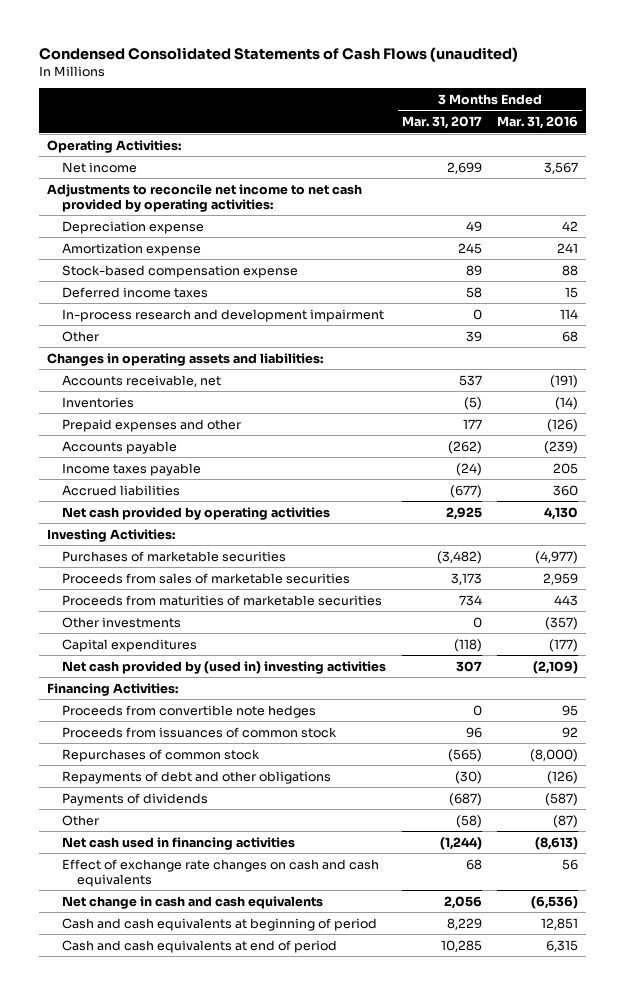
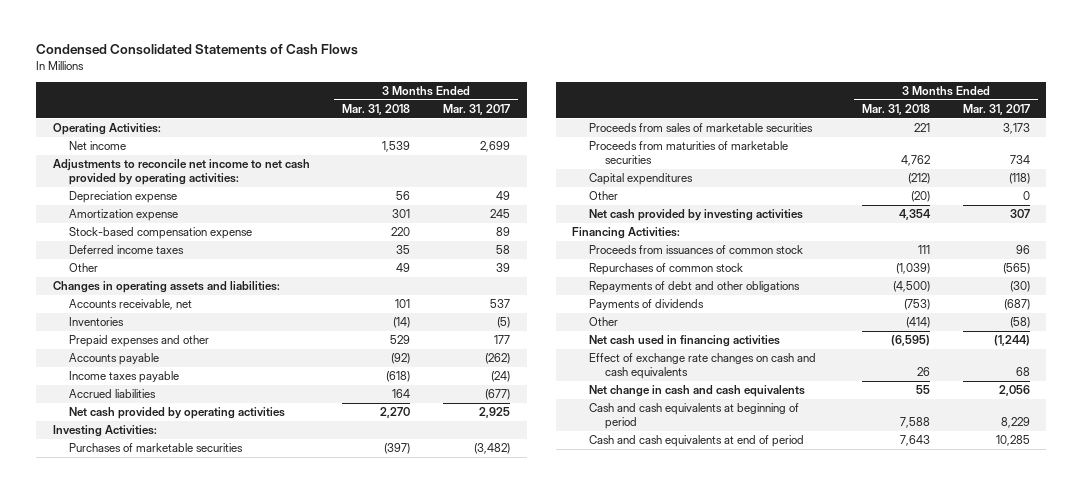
[38,46,518,62] Condensed Consolidated Statements of Cash Flows (unaudited) -> [36,44,359,56] Condensed Consolidated Statements of Cash Flows
[497,116,579,130] Mar. 31, 2016 -> none
none -> [342,103,411,115] Mar. 31, 2018
[62,308,385,322] In-process research and development impairment -> none
[62,616,182,628] Other investments -> none
none -> [588,191,618,201] Other
[62,660,387,674] Net cash provided by (used in) investing activities -> [588,209,803,222] Net cash provided by investing activities
[62,704,317,718] Proceeds from convertible note hedges -> none

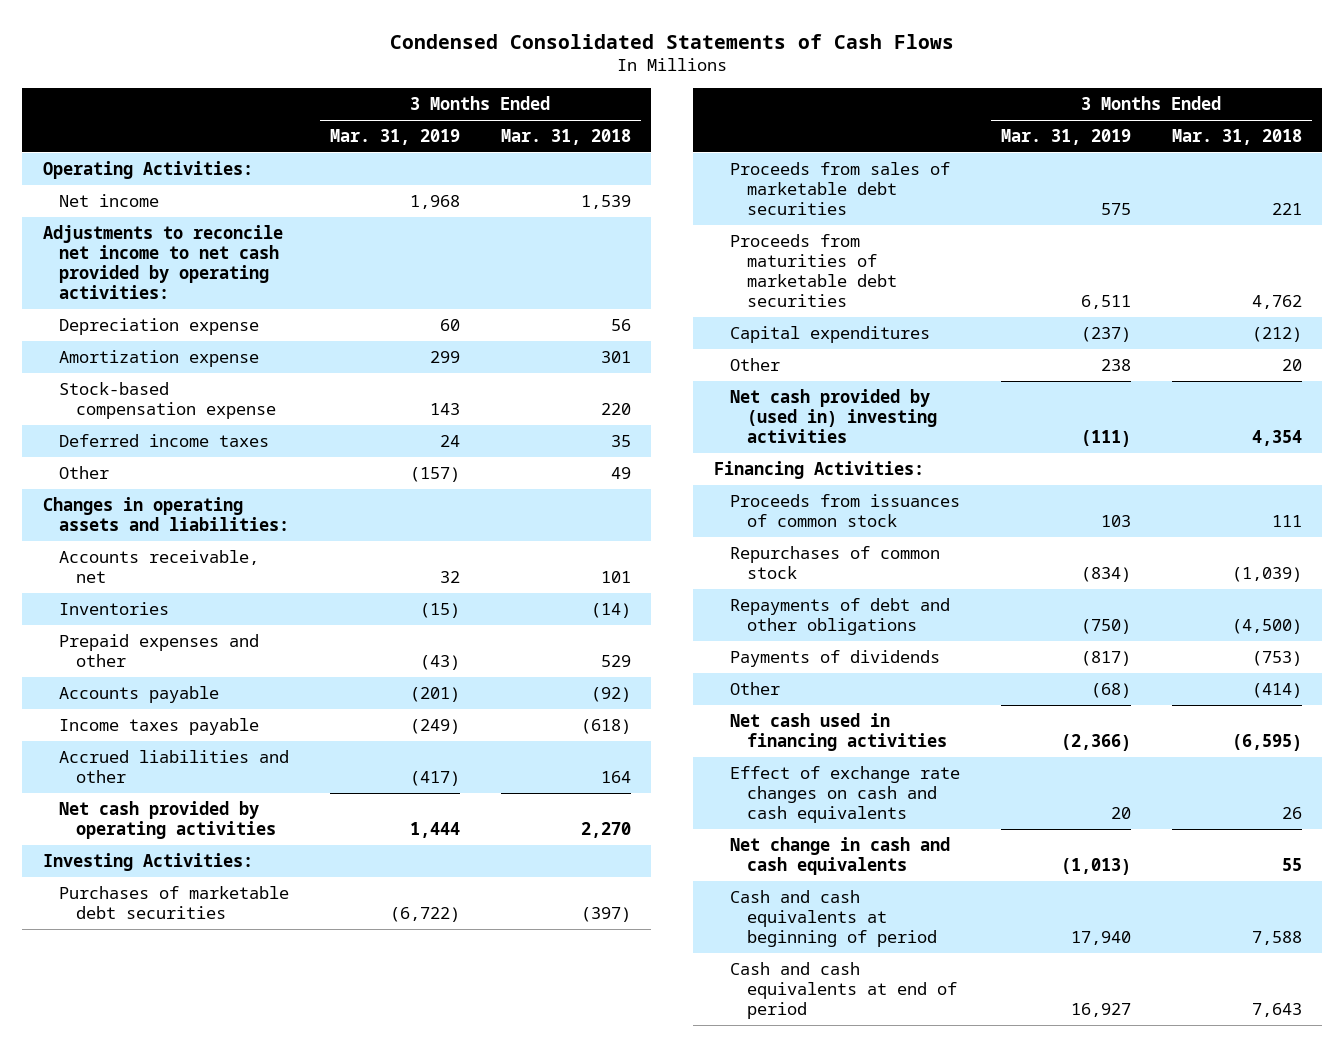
[443,103,511,115] Mar. 31, 2017 -> none
none -> [330,129,461,146] Mar. 31, 2019
[69,389,157,399] Accrued liabilities -> [59,749,290,784] Accrued liabilities and other
[69,443,244,453] Purchases of marketable securities -> [59,885,290,920] Purchases of marketable debt securities
[588,123,813,133] Proceeds from sales of marketable securities -> [730,161,951,216] Proceeds from sales of marketable debt securities
[588,141,788,165] Proceeds from maturities of marketable securities -> [730,233,898,308] Proceeds from maturities of marketable debt securities
[910,191,930,203] (20) -> [1281,358,1302,371] 20
[588,209,803,222] Net cash provided by investing activities -> [730,388,938,444] Net cash provided by (used in) investing activities

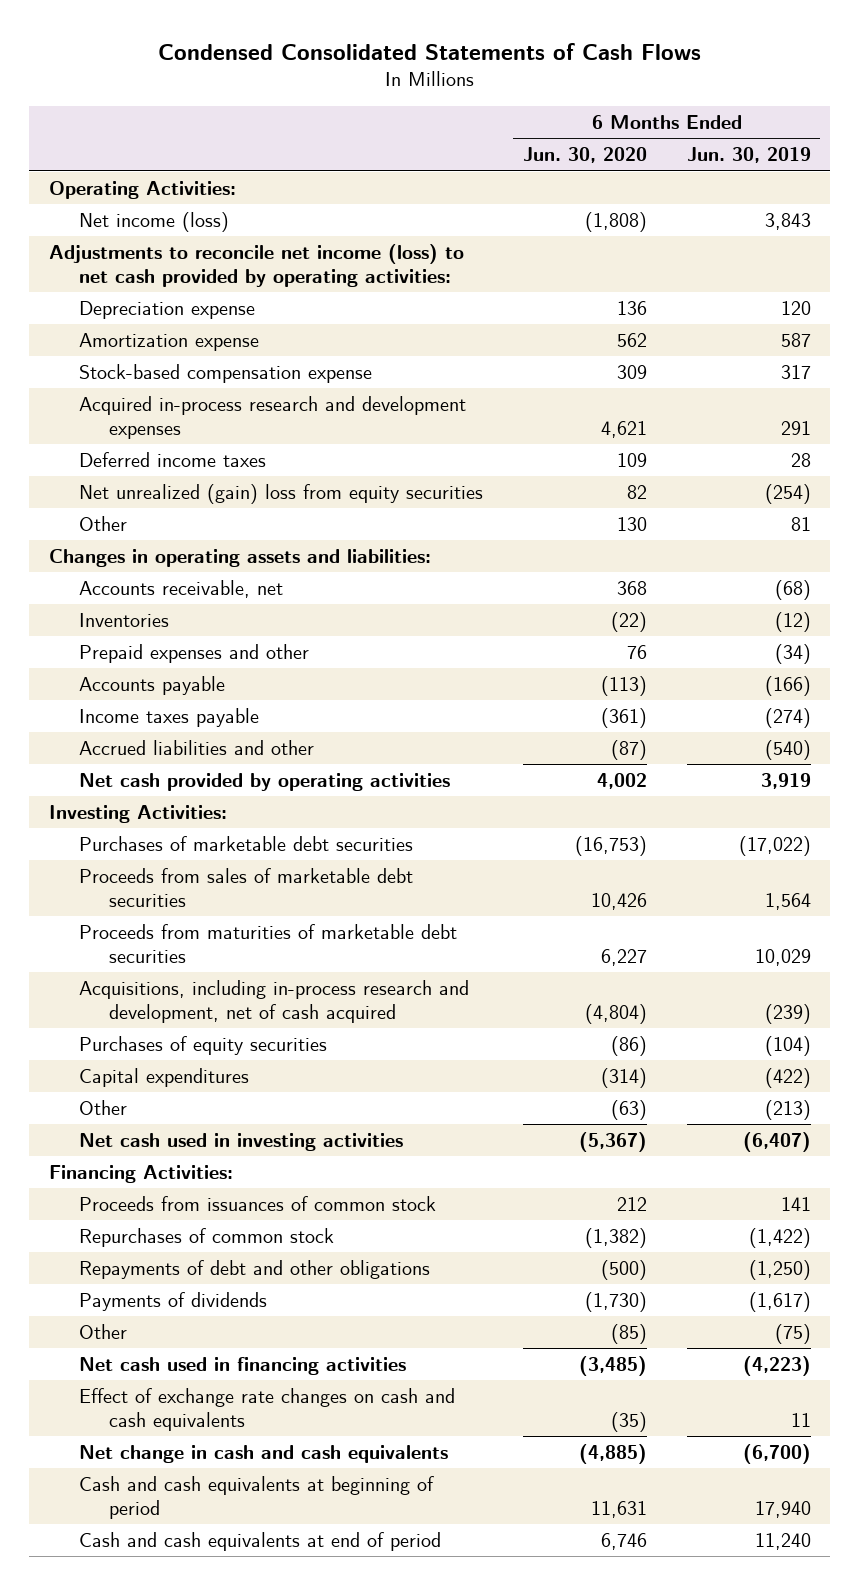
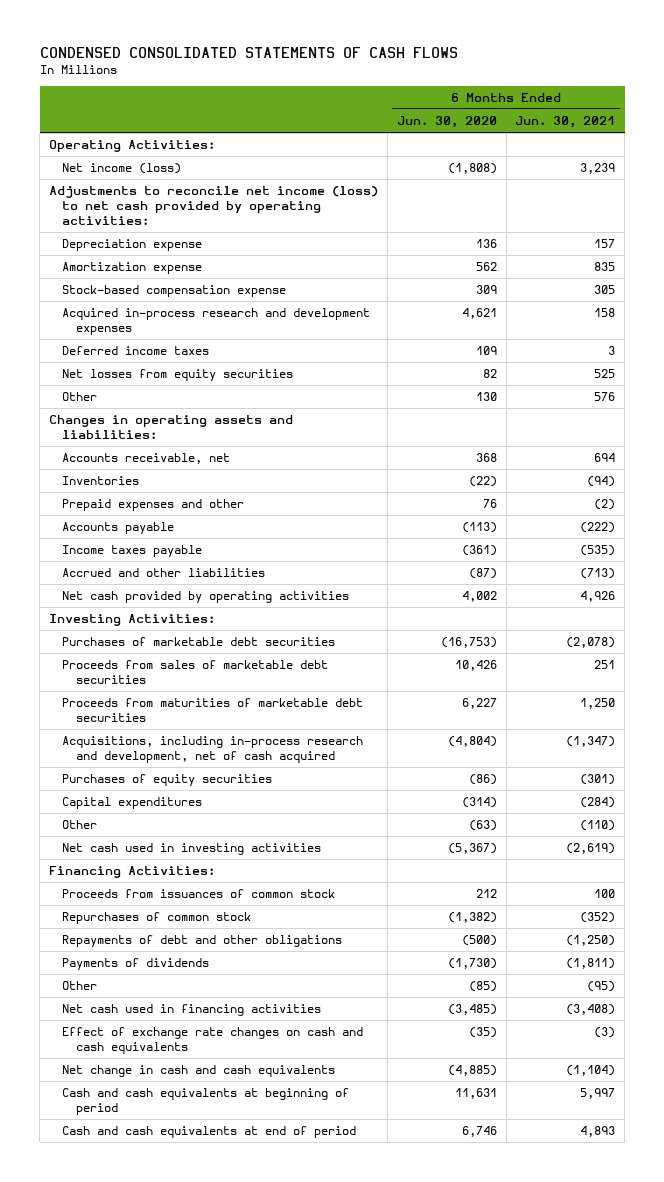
[157,42,701,60] Condensed Consolidated Statements of Cash Flows -> [39,46,458,58] CONDENSED CONSOLIDATED STATEMENTS OF CASH FLOWS
[686,147,811,164] Jun. 30, 2019 -> none
none -> [515,116,616,129] Jun. 30, 2021
[78,484,483,505] Net unrealized (gain) loss from equity securities -> [62,369,294,382] Net losses from equity securities
[78,740,314,756] Accrued liabilities and other -> [62,568,266,578] Accrued and other liabilities

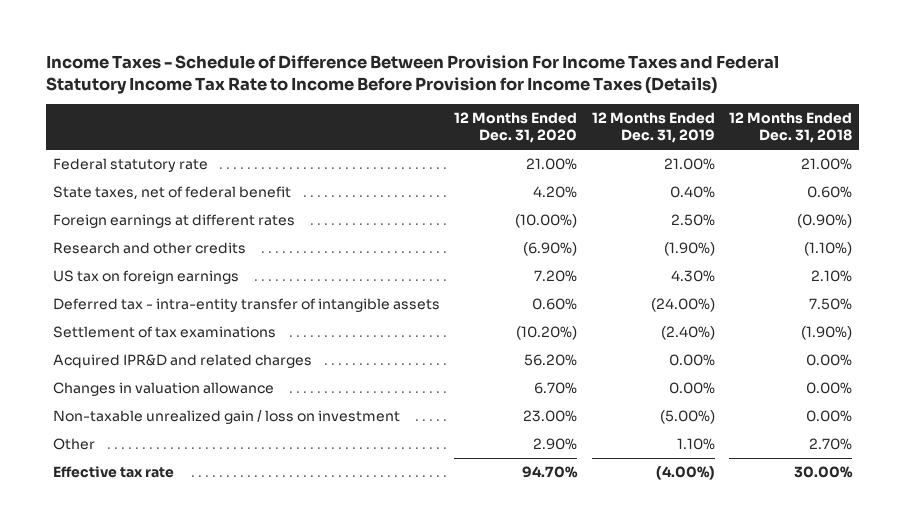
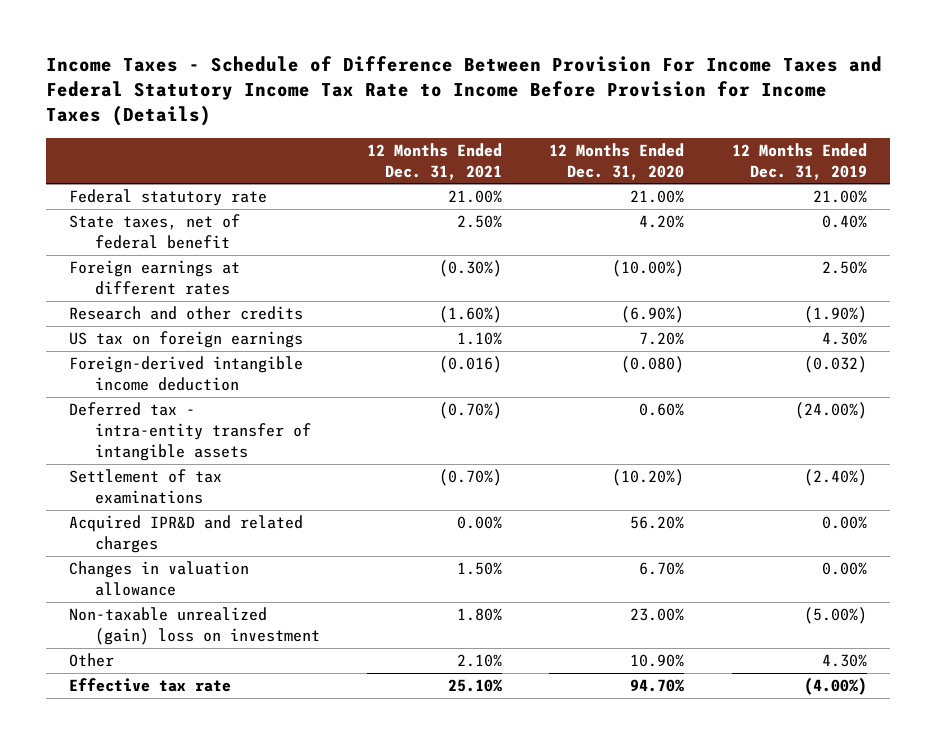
[728,112,852,144] 12 Months Ended Dec. 31, 2018 -> none
none -> [367,142,503,180] 12 Months Ended Dec. 31, 2021
none -> [69,356,304,392] Foreign-derived intangible income deduction
[53,410,401,425] Non-taxable unrealized gain / loss on investment -> [69,607,321,646] Non-taxable unrealized (gain) loss on investment
[533,438,578,451] 2.90% -> [630,654,685,668] 10.90%
[676,438,715,451] 1.10% -> [821,654,867,668] 4.30%

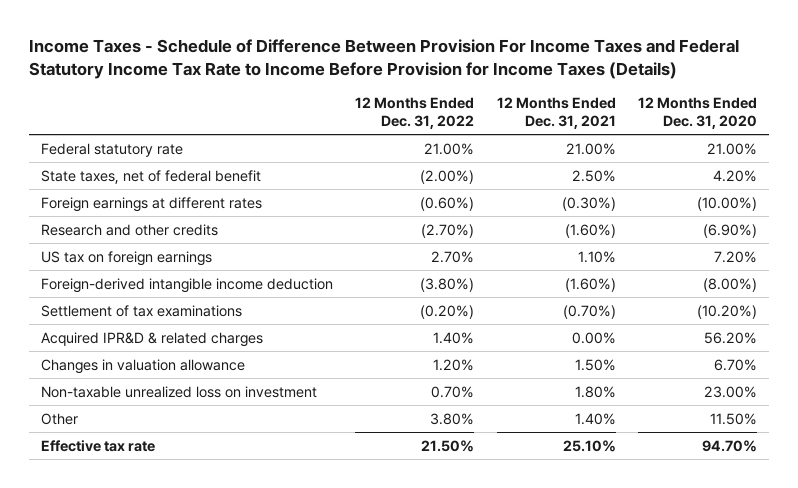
[731,142,867,180] 12 Months Ended Dec. 31, 2019 -> none
none -> [355,97,475,129] 12 Months Ended Dec. 31, 2022
[69,402,312,462] Deferred tax - intra-entity transfer of intangible assets -> none
[439,356,503,374] (0.016) -> [564,277,616,292] (1.60%)
[621,356,685,374] (0.080) -> [703,277,758,292] (8.00%)
[69,515,304,554] Acquired IPR&D and related charges -> [40,331,263,347] Acquired IPR&D & related charges
[69,607,321,646] Non-taxable unrealized (gain) loss on investment -> [40,385,317,398] Non-taxable unrealized loss on investment
[457,654,503,668] 2.10% -> [574,412,616,425] 1.40%
[630,654,685,668] 10.90% -> [710,412,758,425] 11.50%

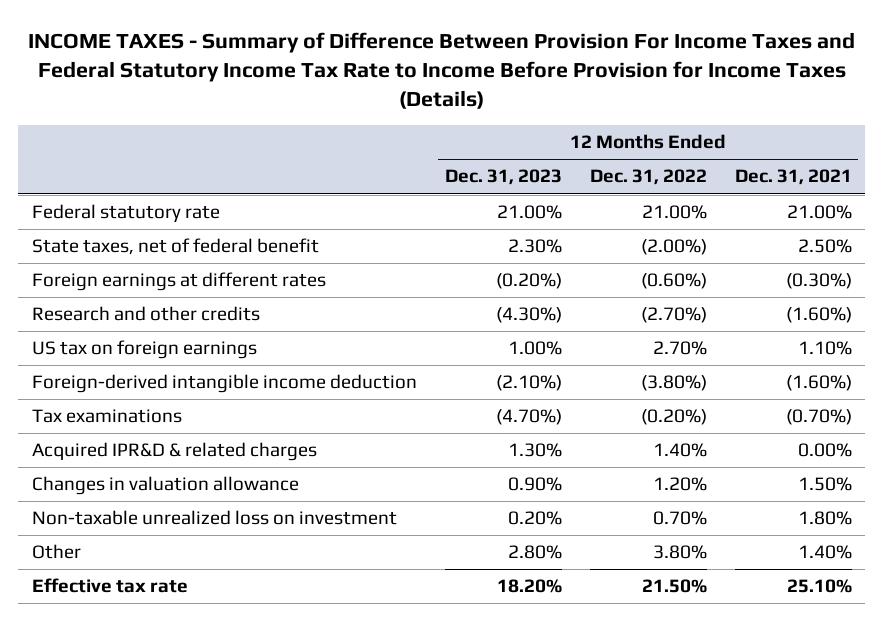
[29,38,740,79] Income Taxes - Schedule of Difference Between Provision For Income Taxes and Federal Statutory Income Tax Rate to Income Before Provision for Income Taxes (Details) -> [27,31,855,109] INCOME TAXES - Summary of Difference Between Provision For Income Taxes and Federal Statutory Income Tax Rate to Income Before Provision for Income Taxes (Details)
[638,97,758,129] 12 Months Ended Dec. 31, 2020 -> none
none -> [444,169,562,186] Dec. 31, 2023
[40,304,242,317] Settlement of tax examinations -> [32,409,183,424] Tax examinations

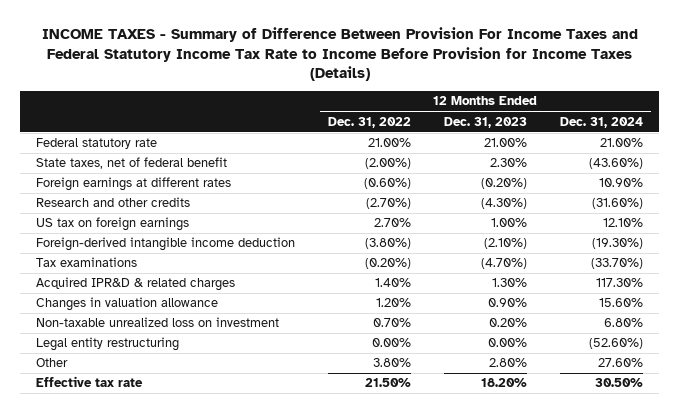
[734,169,852,186] Dec. 31, 2021 -> none
none -> [559,116,643,128] Dec. 31, 2024
none -> [36,337,180,352] Legal entity restructuring

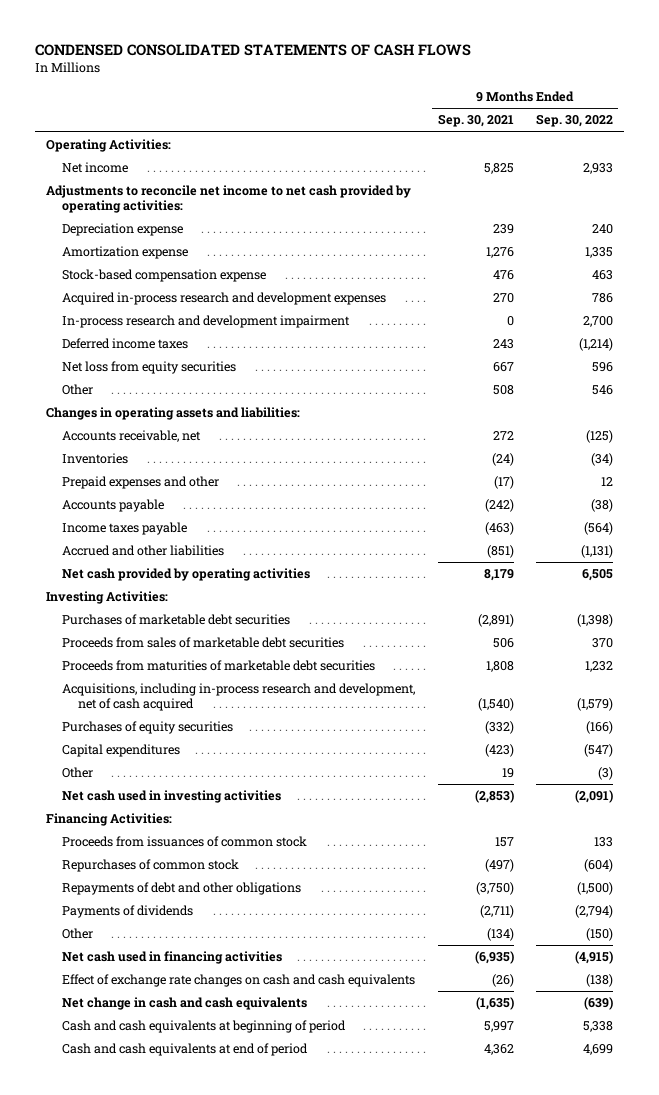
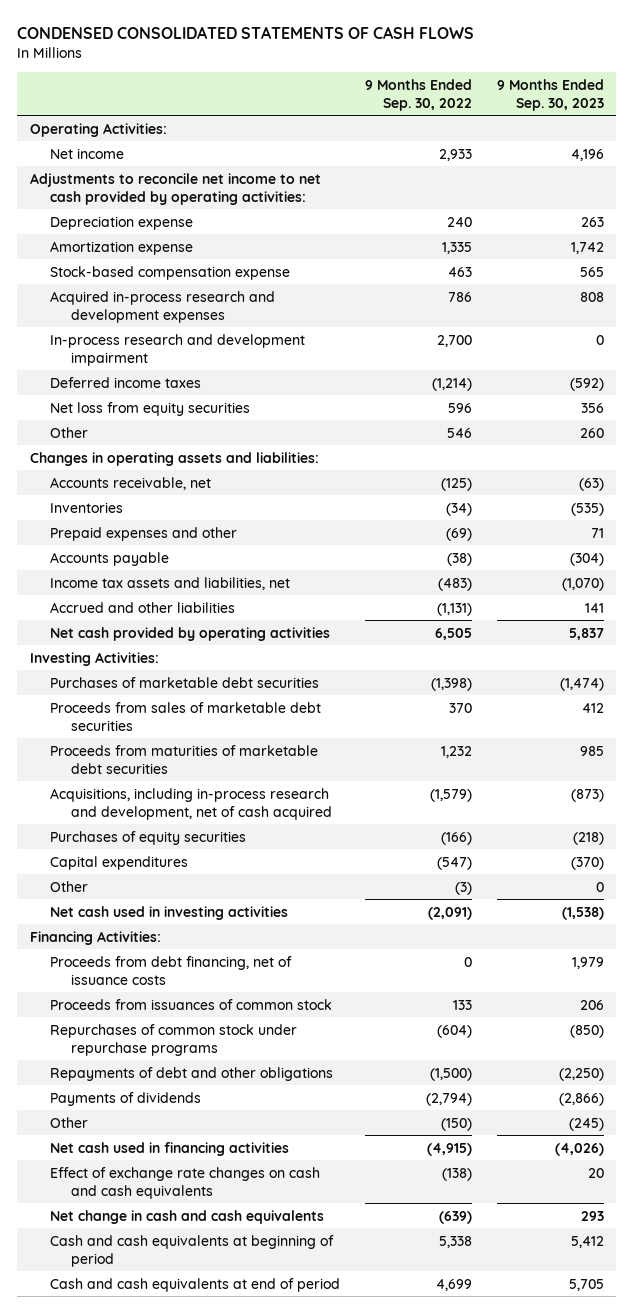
[437,114,514,128] Sep. 30, 2021 -> none
none -> [496,78,604,111] 9 Months Ended Sep. 30, 2023
[600,477,613,487] 12 -> [446,527,473,541] (69)
[62,522,188,536] Income taxes payable -> none
none -> [50,576,291,590] Income tax assets and liabilities, net
none -> [50,955,293,985] Proceeds from debt financing, net of issuance costs
[62,859,240,873] Repurchases of common stock -> [50,1023,298,1056] Repurchases of common stock under repurchase programs

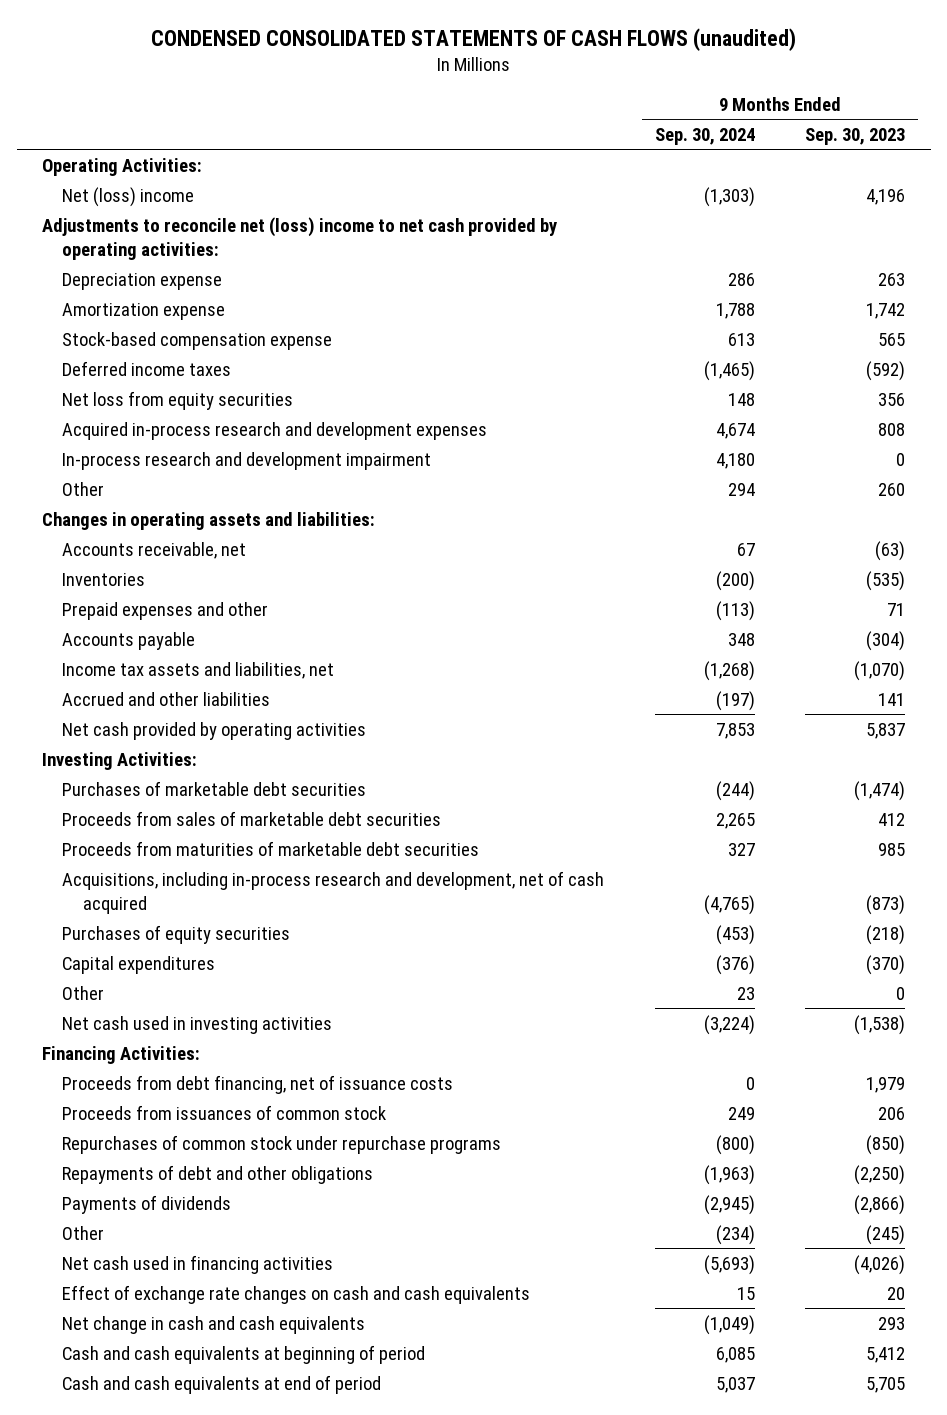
[17,26,475,40] CONDENSED CONSOLIDATED STATEMENTS OF CASH FLOWS -> [150,27,796,51] CONDENSED CONSOLIDATED STATEMENTS OF CASH FLOWS (unaudited)
[365,78,473,111] 9 Months Ended Sep. 30, 2022 -> none
none -> [654,127,755,145] Sep. 30, 2024
[50,147,125,159] Net income -> [62,186,195,207] Net (loss) income
[29,172,321,205] Adjustments to reconcile net income to net cash provided by operating activities: -> [41,216,557,260] Adjustments to reconcile net (loss) income to net cash provided by operating activities:
[50,290,276,323] Acquired in-process research and development expenses -> [62,421,488,440] Acquired in-process research and development expenses
[50,333,306,366] In-process research and development impairment -> [62,451,432,470] In-process research and development impairment

